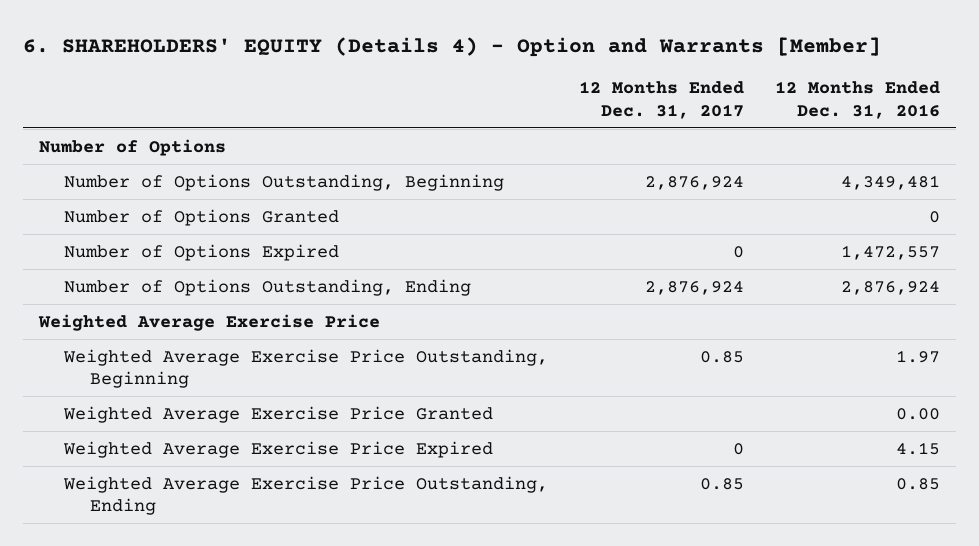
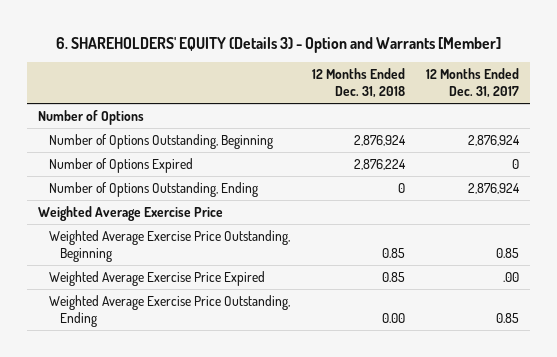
[23,36,882,57] 6. SHAREHOLDERS' EQUITY (Details 4) - Option and Warrants [Member] -> [55,36,501,53] 6. SHAREHOLDERS' EQUITY (Details 3) - Option and Warrants [Member]
[775,81,941,119] 12 Months Ended Dec. 31, 2016 -> none
none -> [311,68,405,99] 12 Months Ended Dec. 31, 2018
[64,208,340,226] Number of Options Granted -> none
[63,405,494,423] Weighted Average Exercise Price Granted -> none
[733,442,745,455] 0 -> [503,271,520,282] .00

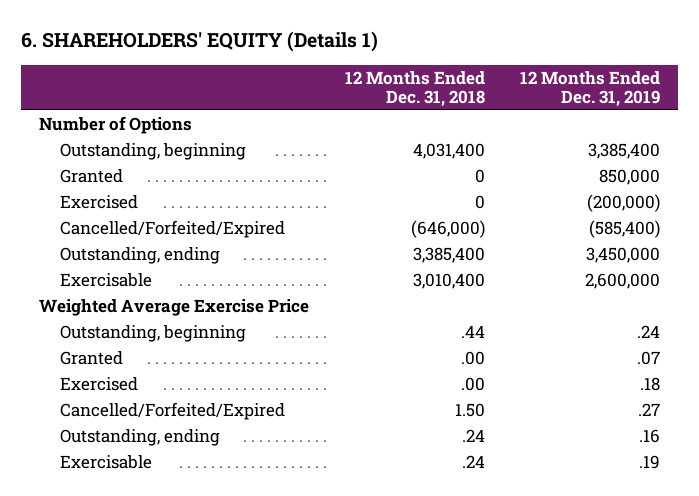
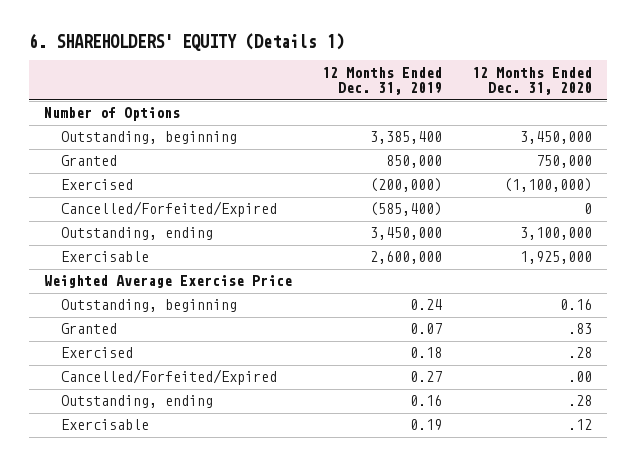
[344,70,485,108] 12 Months Ended Dec. 31, 2018 -> none
none -> [472,66,593,96] 12 Months Ended Dec. 31, 2020
[637,324,661,338] .24 -> [410,299,443,311] 0.24
[637,350,661,365] .07 -> [410,323,443,335] 0.07
[640,376,661,391] .18 -> [410,347,443,359] 0.18
[638,402,661,416] .27 -> [410,371,443,383] 0.27
[639,428,661,443] .16 -> [410,395,443,407] 0.16
[639,454,661,469] .19 -> [410,419,443,431] 0.19

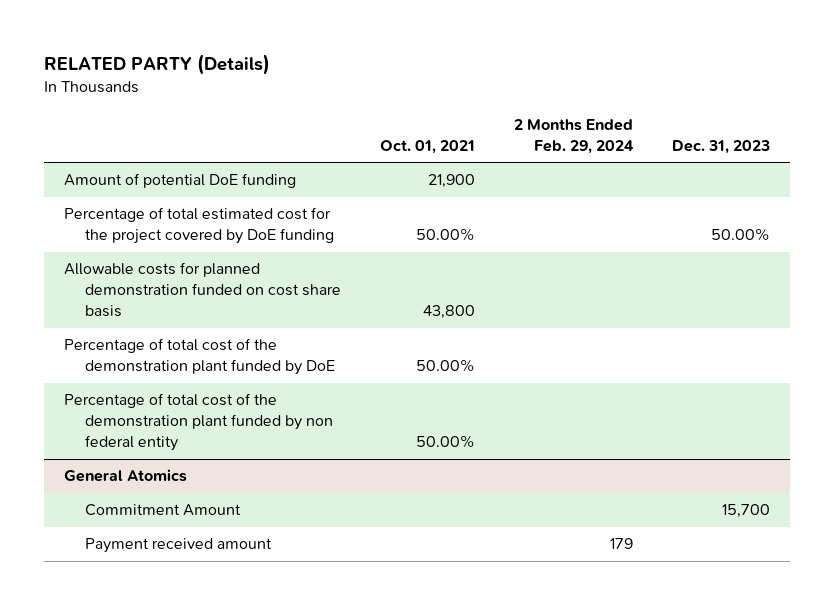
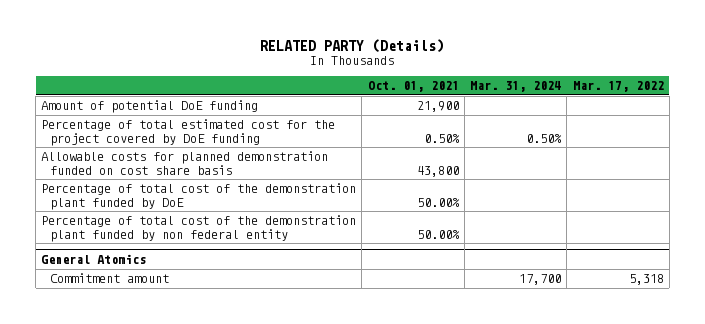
[513,119,634,155] 2 Months Ended Feb. 29, 2024 -> none
[671,140,770,155] Dec. 31, 2023 -> none
none -> [470,80,562,92] Mar. 31, 2024
none -> [572,80,664,92] Mar. 17, 2022
[415,228,475,242] 50.00% -> [423,133,460,143] 0.50%
[84,538,272,554] Payment received amount -> none
[84,504,241,517] Commitment Amount -> [49,273,169,284] Commitment amount

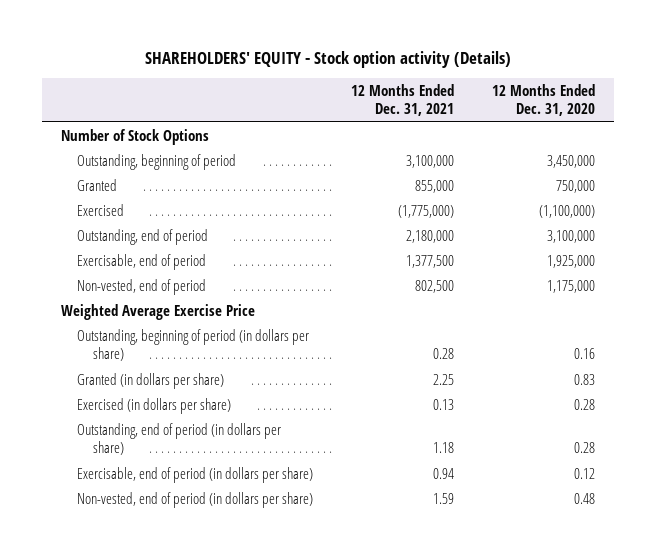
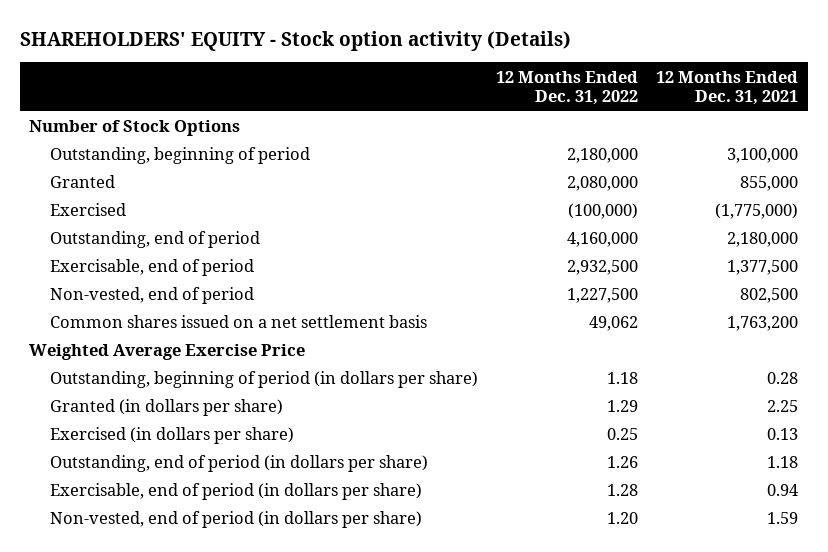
[492,84,596,117] 12 Months Ended Dec. 31, 2020 -> none
none -> [496,70,639,106] 12 Months Ended Dec. 31, 2022
none -> [50,315,428,329] Common shares issued on a net settlement basis

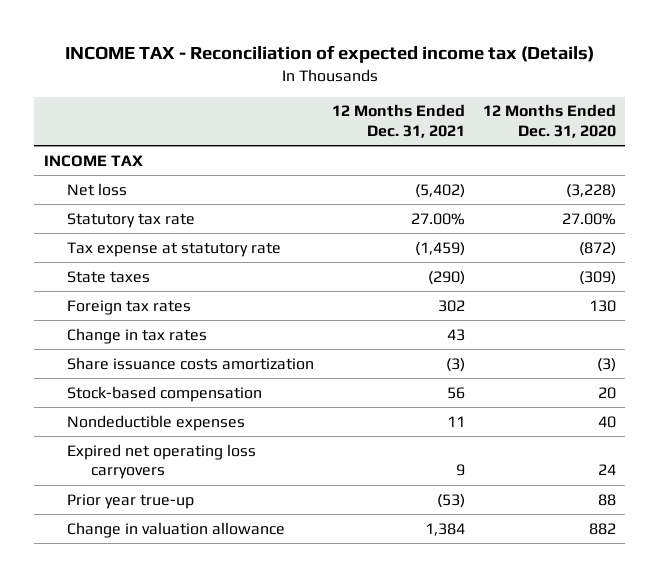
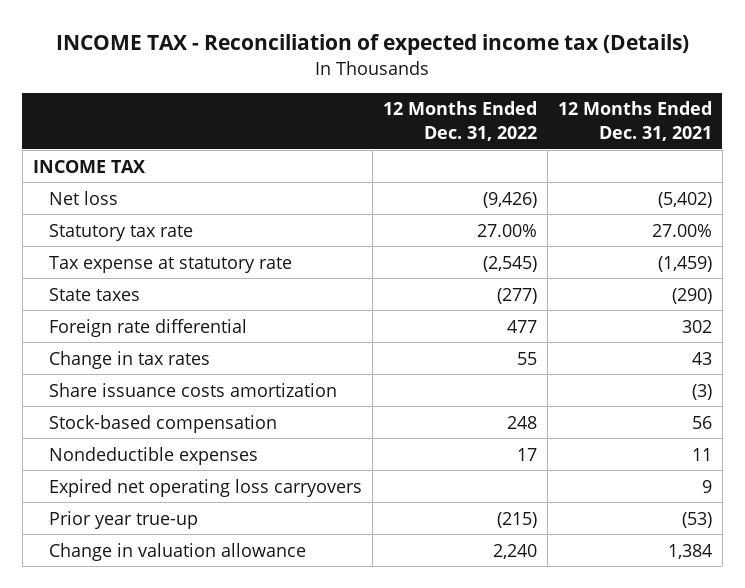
[483,104,617,138] 12 Months Ended Dec. 31, 2020 -> none
none -> [383,101,538,141] 12 Months Ended Dec. 31, 2022
[67,299,192,315] Foreign tax rates -> [49,318,248,337] Foreign rate differential

